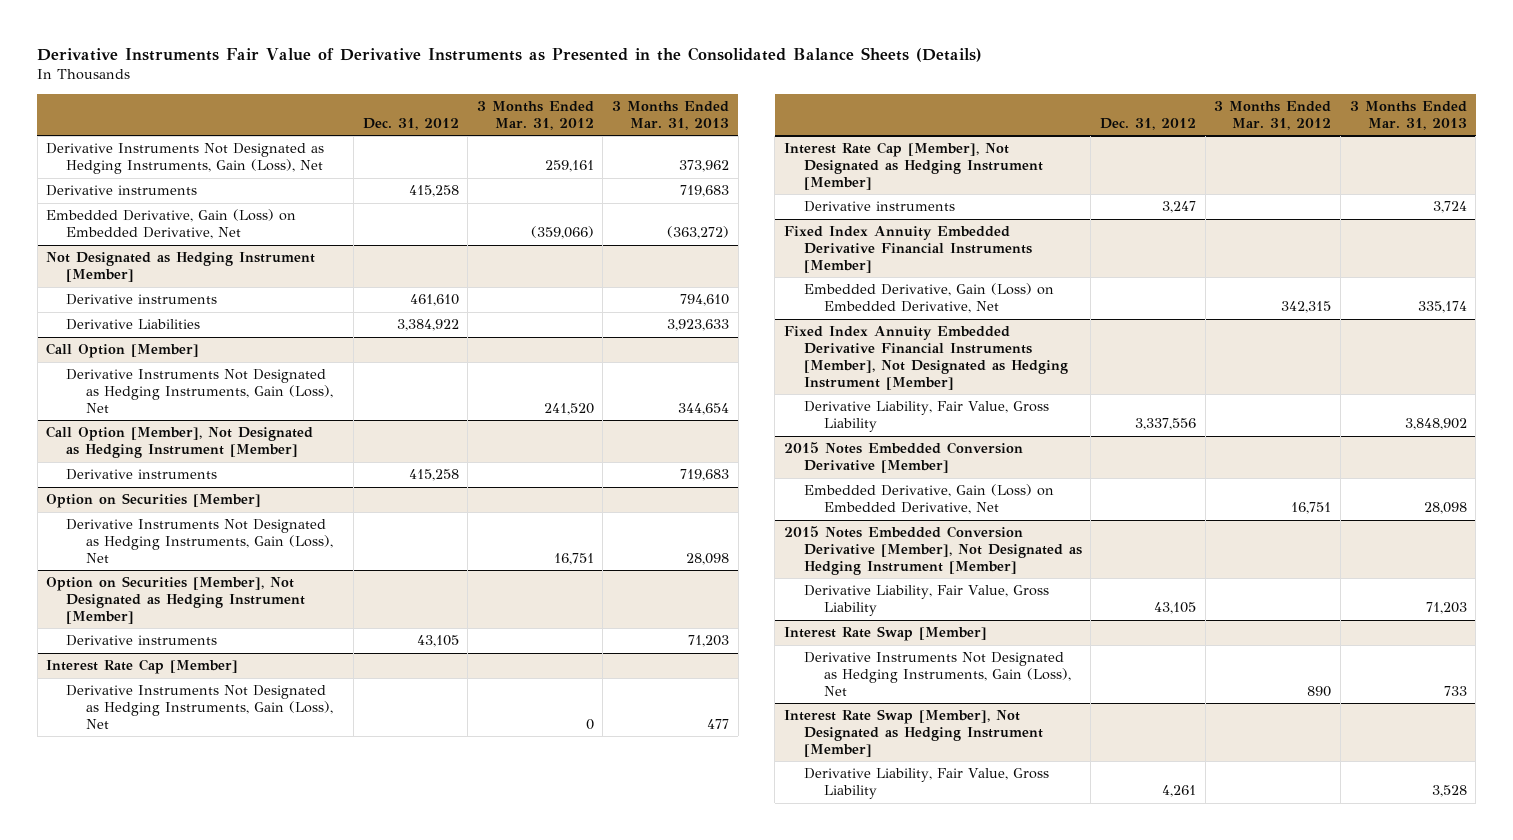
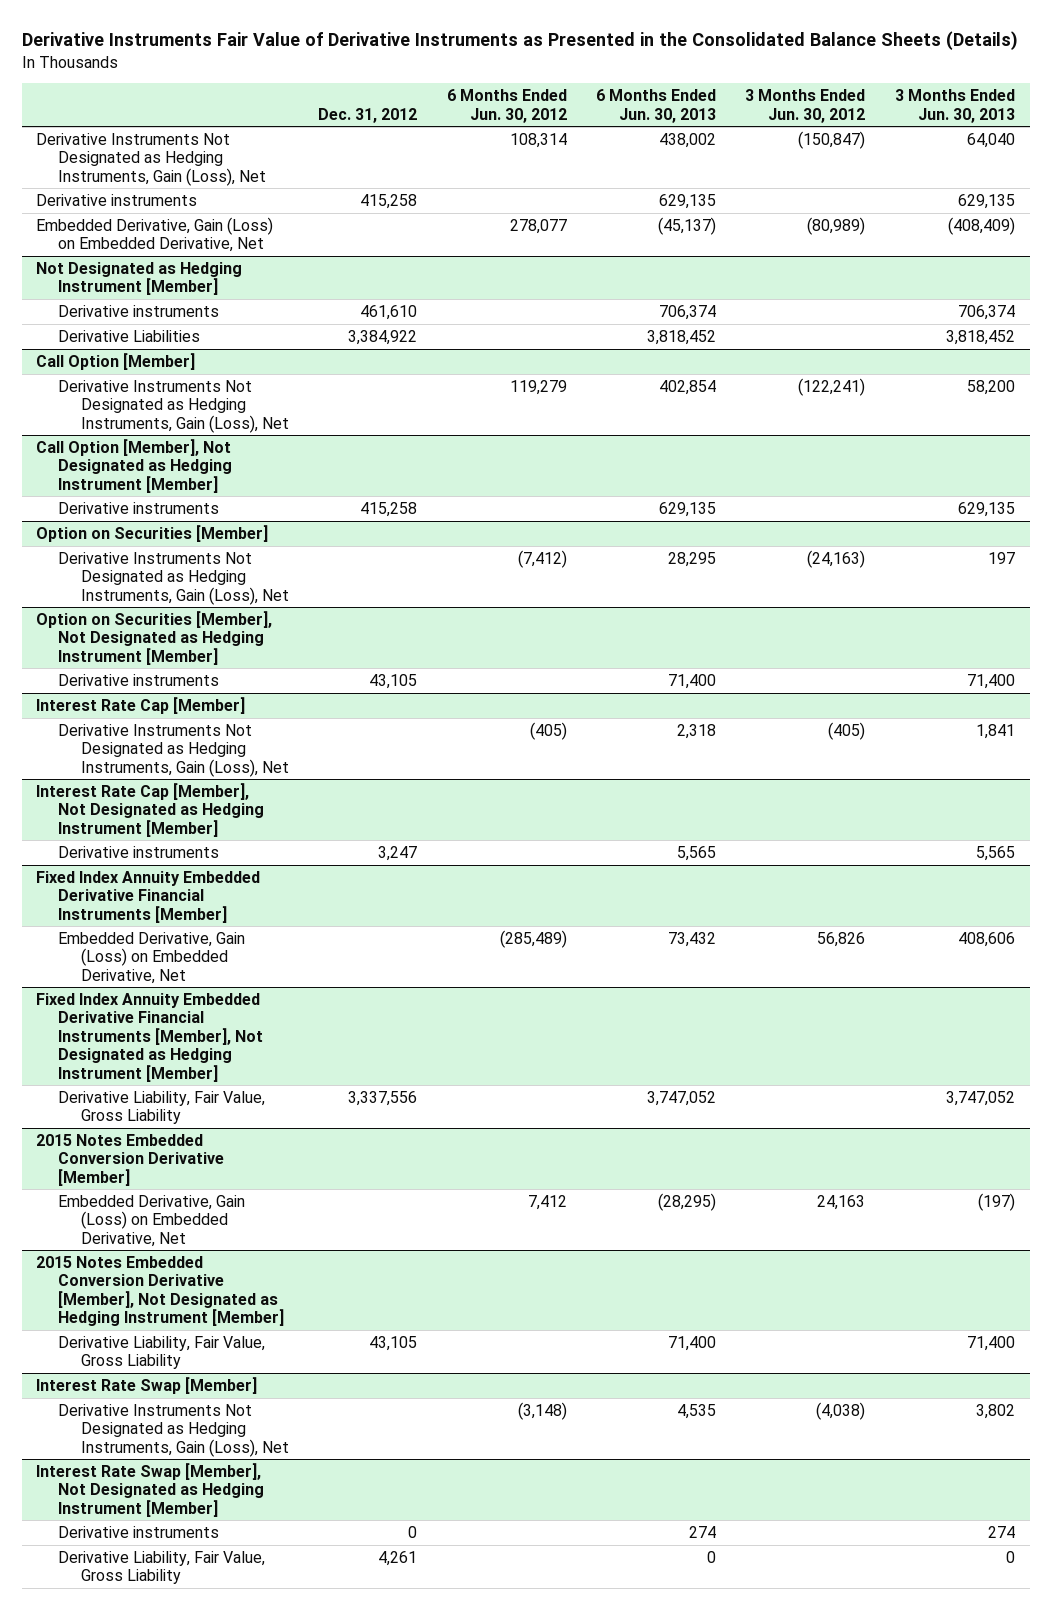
[476,101,594,131] 3 Months Ended Mar. 31, 2012 -> none
[612,101,730,131] 3 Months Ended Mar. 31, 2013 -> none
none -> [446,89,567,123] 6 Months Ended Jun. 30, 2012
none -> [595,89,716,123] 6 Months Ended Jun. 30, 2013
none -> [745,89,866,123] 3 Months Ended Jun. 30, 2012
none -> [894,89,1015,123] 3 Months Ended Jun. 30, 2013
none -> [58,1525,220,1538] Derivative instruments

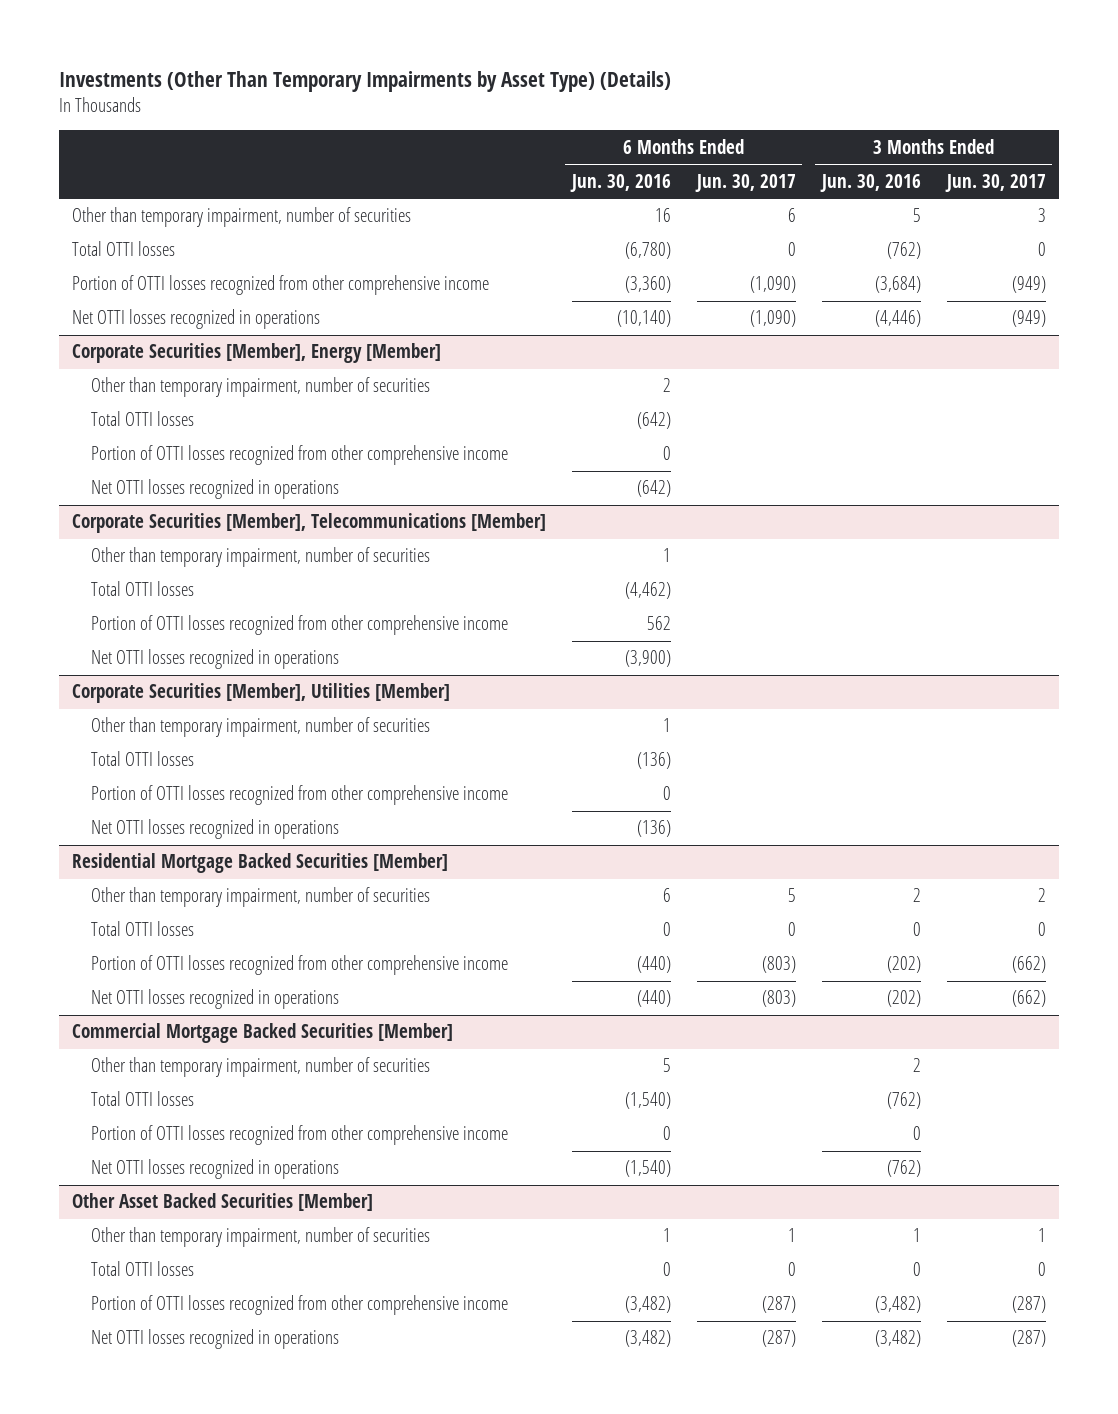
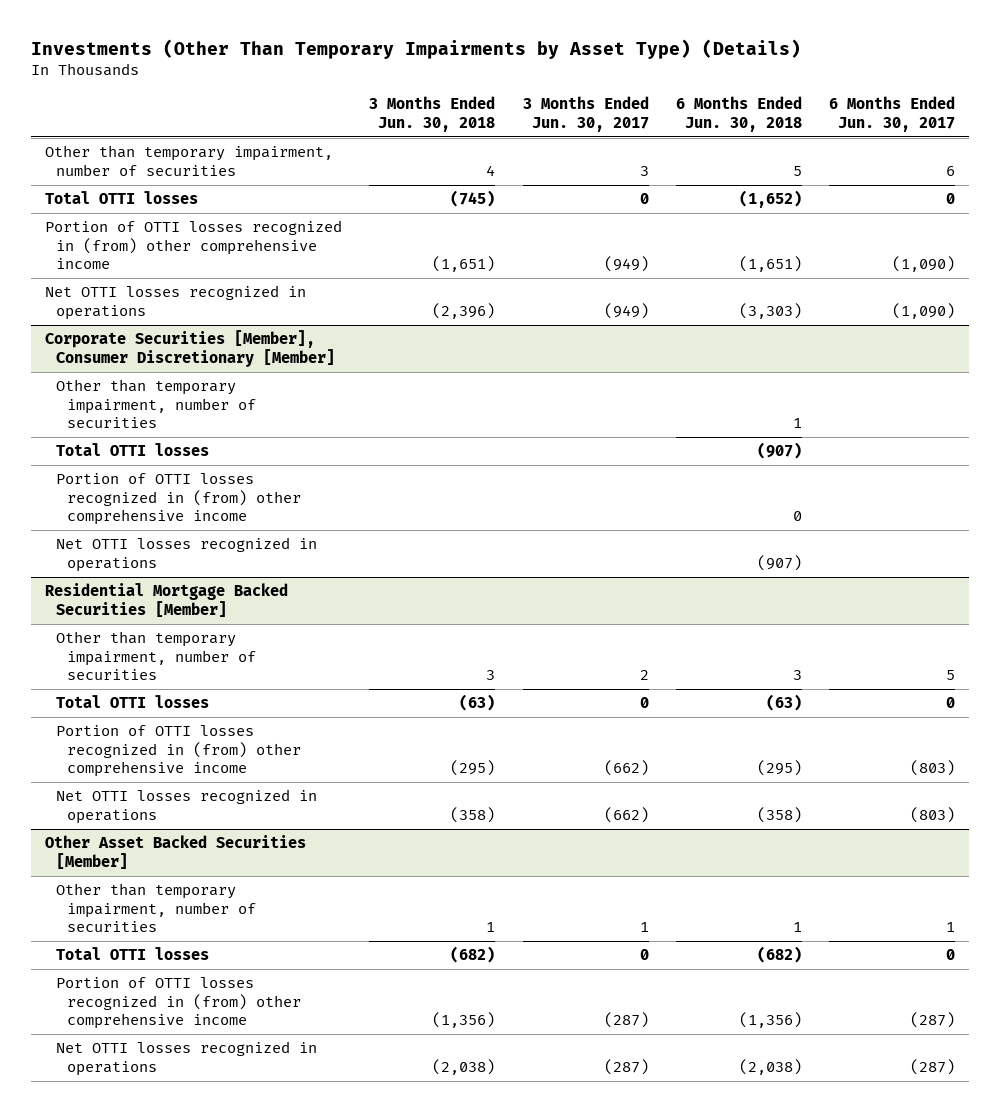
[569,173,671,192] Jun. 30, 2016 -> none
[819,173,921,192] Jun. 30, 2016 -> none
none -> [369,96,496,132] 3 Months Ended Jun. 30, 2018
none -> [676,96,803,132] 6 Months Ended Jun. 30, 2018
[71,275,489,296] Portion of OTTI losses recognized from other comprehensive income -> [44,220,342,270] Portion of OTTI losses recognized in (from) other comprehensive income
[71,343,441,364] Corporate Securities [Member], Energy [Member] -> none
[90,377,430,398] Other than temporary impairment, number of securities -> none
[90,411,194,427] Total OTTI losses -> none
[90,445,508,466] Portion of OTTI losses recognized from other comprehensive income -> none
[90,479,339,500] Net OTTI losses recognized in operations -> none
[71,513,546,534] Corporate Securities [Member], Telecommunications [Member] -> none
[90,547,430,568] Other than temporary impairment, number of securities -> none
[90,581,194,597] Total OTTI losses -> none
[90,615,508,636] Portion of OTTI losses recognized from other comprehensive income -> none
[90,649,339,670] Net OTTI losses recognized in operations -> none
[71,683,450,704] Corporate Securities [Member], Utilities [Member] -> none
[90,717,430,738] Other than temporary impairment, number of securities -> none
[90,751,194,767] Total OTTI losses -> none
[90,785,508,806] Portion of OTTI losses recognized from other comprehensive income -> none
[90,819,339,840] Net OTTI losses recognized in operations -> none
none -> [44,330,335,367] Corporate Securities [Member], Consumer Discretionary [Member]
none -> [55,379,256,429] Other than temporary impairment, number of securities
none -> [55,443,209,457] Total OTTI losses
none -> [55,473,301,526] Portion of OTTI losses recognized in (from) other comprehensive income
none -> [55,537,317,572] Net OTTI losses recognized in operations
[90,955,508,976] Portion of OTTI losses recognized from other comprehensive income -> [55,725,301,778] Portion of OTTI losses recognized in (from) other comprehensive income
[71,1023,453,1044] Commercial Mortgage Backed Securities [Member] -> none
[90,1057,430,1078] Other than temporary impairment, number of securities -> none
[90,1091,194,1107] Total OTTI losses -> none
[90,1125,508,1146] Portion of OTTI losses recognized from other comprehensive income -> none
[90,1159,339,1180] Net OTTI losses recognized in operations -> none
[90,1295,508,1316] Portion of OTTI losses recognized from other comprehensive income -> [55,977,301,1030] Portion of OTTI losses recognized in (from) other comprehensive income

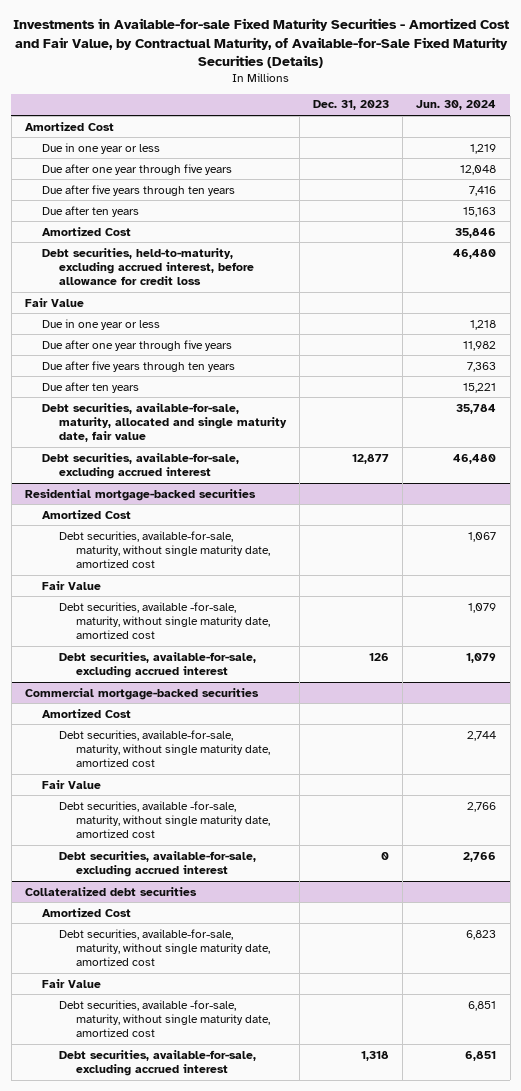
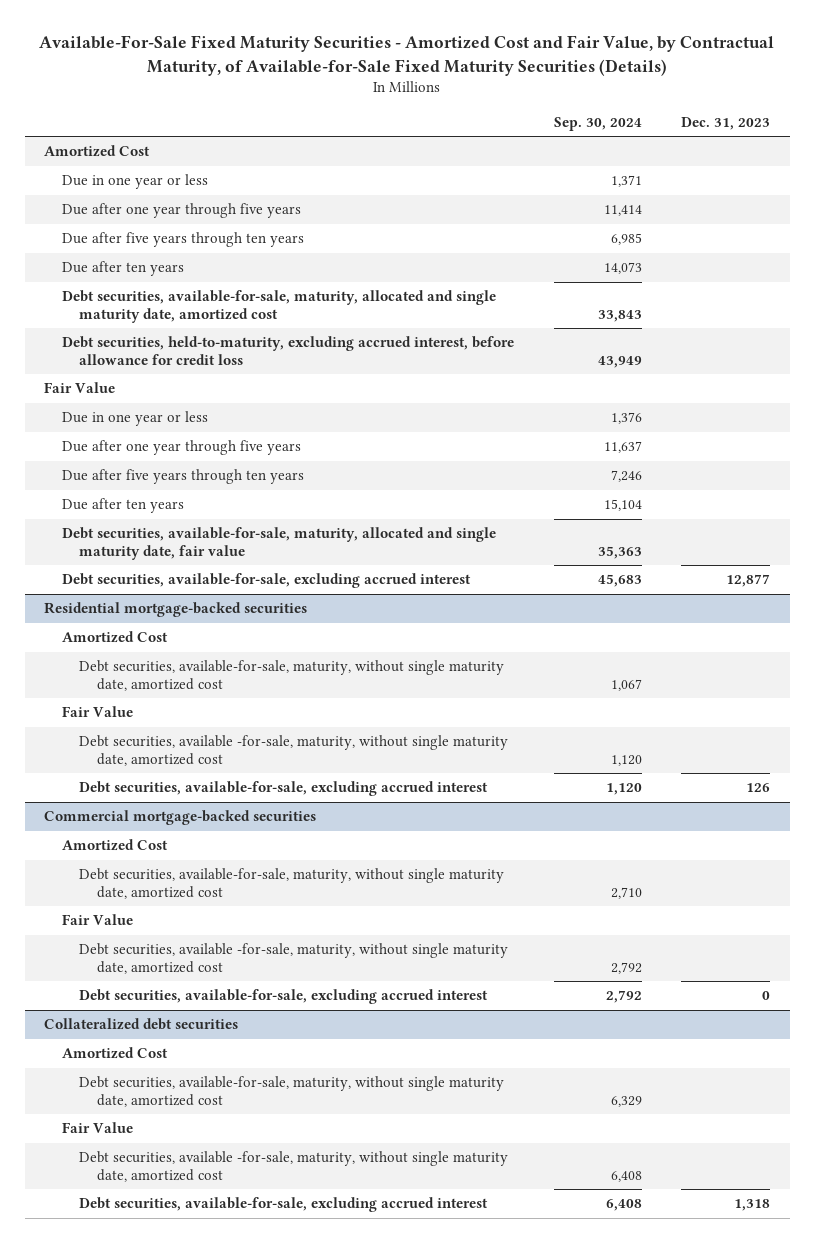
[12,18,509,69] Investments in Available-for-sale Fixed Maturity Securities - Amortized Cost and Fair Value, by Contractual Maturity, of Available-for-Sale Fixed Maturity Securities (Details) -> [39,35,775,76] Available-For-Sale Fixed Maturity Securities - Amortized Cost and Fair Value, by Contractual Maturity, of Available-for-Sale Fixed Maturity Securities (Details)
[416,100,497,111] Jun. 30, 2024 -> none
none -> [553,116,642,131] Sep. 30, 2024
[41,226,131,236] Amortized Cost -> [61,290,496,323] Debt securities, available-for-sale, maturity, allocated and single maturity date, amortized cost

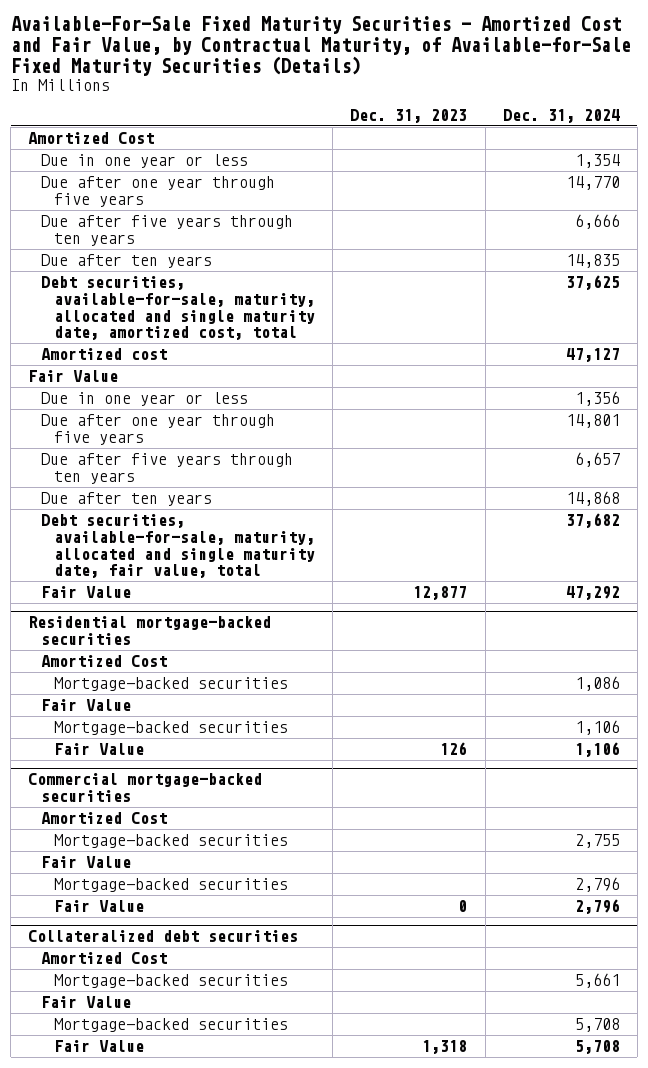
[553,116,642,131] Sep. 30, 2024 -> none
none -> [502,108,620,123] Dec. 31, 2024
[61,290,496,323] Debt securities, available-for-sale, maturity, allocated and single maturity date, amortized cost -> [41,275,316,341] Debt securities, available-for-sale, maturity, allocated and single maturity date, amortized cost, total
[61,336,514,365] Debt securities, held-to-maturity, excluding accrued interest, before allowance for credit loss -> [41,347,168,360] Amortized cost
[61,527,496,560] Debt securities, available-for-sale, maturity, allocated and single maturity date, fair value -> [41,513,316,579] Debt securities, available-for-sale, maturity, allocated and single maturity date, fair value, total
[61,573,471,589] Debt securities, available-for-sale, excluding accrued interest -> [41,585,132,598] Fair Value
[79,660,505,691] Debt securities, available-for-sale, maturity, without single maturity date, amortized cost -> [54,676,289,691] Mortgage-backed securities
[79,735,509,766] Debt securities, available -for-sale, maturity, without single maturity date, amortized cost -> [54,720,289,735] Mortgage-backed securities
[79,781,489,797] Debt securities, available-for-sale, excluding accrued interest -> [54,742,145,755] Fair Value
[79,868,505,899] Debt securities, available-for-sale, maturity, without single maturity date, amortized cost -> [54,833,289,848] Mortgage-backed securities
[79,943,509,974] Debt securities, available -for-sale, maturity, without single maturity date, amortized cost -> [54,877,289,892] Mortgage-backed securities
[79,989,489,1005] Debt securities, available-for-sale, excluding accrued interest -> [54,899,145,912] Fair Value
[79,1076,505,1107] Debt securities, available-for-sale, maturity, without single maturity date, amortized cost -> [54,973,289,988] Mortgage-backed securities
[79,1151,509,1182] Debt securities, available -for-sale, maturity, without single maturity date, amortized cost -> [54,1017,289,1032] Mortgage-backed securities
[79,1197,489,1213] Debt securities, available-for-sale, excluding accrued interest -> [54,1039,145,1052] Fair Value

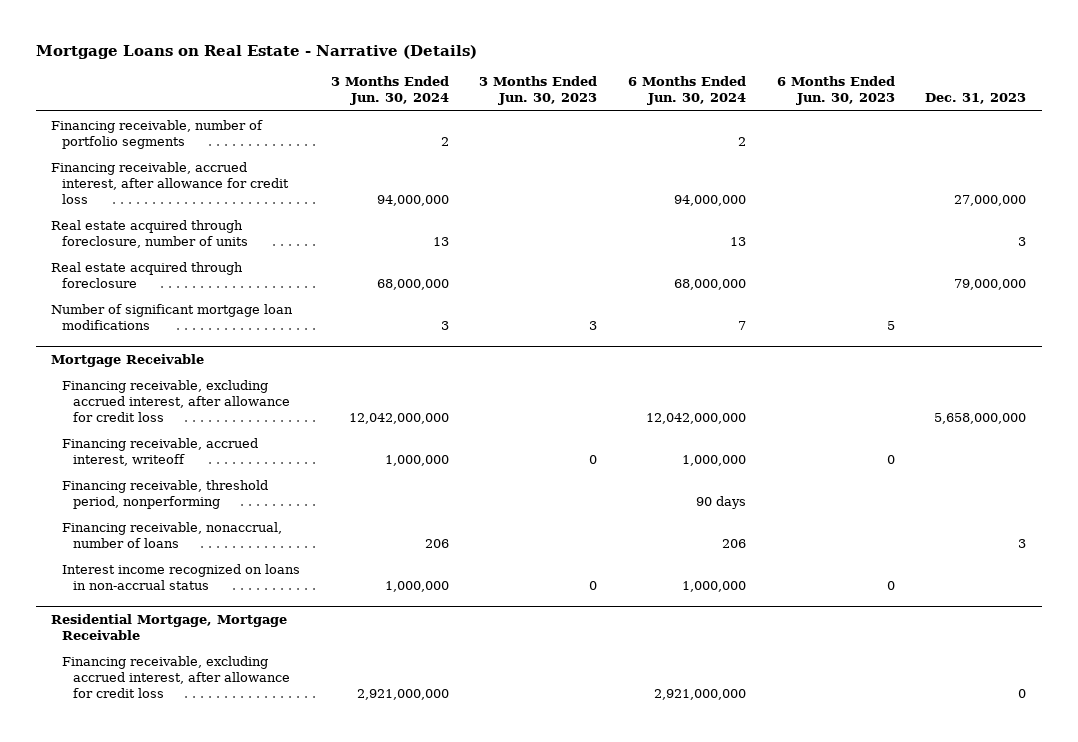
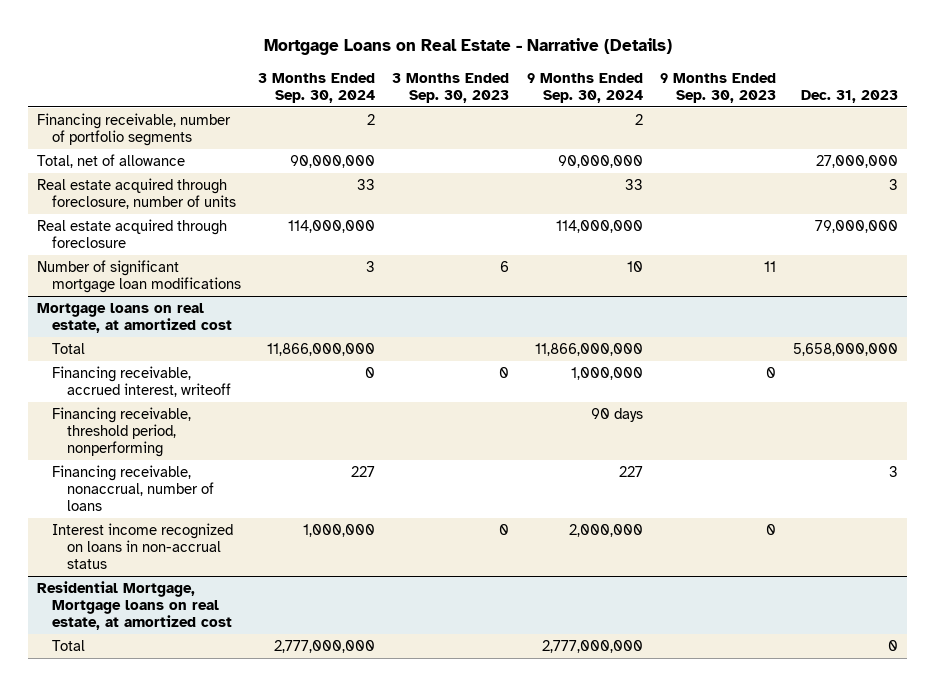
[330,76,449,106] 3 Months Ended Jun. 30, 2024 -> none
[479,76,598,106] 3 Months Ended Jun. 30, 2023 -> none
[628,76,747,106] 6 Months Ended Jun. 30, 2024 -> none
[776,76,895,106] 6 Months Ended Jun. 30, 2023 -> none
none -> [258,72,376,103] 3 Months Ended Sep. 30, 2024
none -> [392,72,510,103] 3 Months Ended Sep. 30, 2023
none -> [526,72,643,103] 9 Months Ended Sep. 30, 2024
none -> [660,72,777,103] 9 Months Ended Sep. 30, 2023
[51,161,290,204] Financing receivable, accrued interest, after allowance for credit loss -> [36,153,185,168] Total, net of allowance
[51,353,205,367] Mortgage Receivable -> [36,302,232,333] Mortgage loans on real estate, at amortized cost
[62,379,291,422] Financing receivable, excluding accrued interest, after allowance for credit loss -> [51,342,85,354] Total
[51,613,288,640] Residential Mortgage, Mortgage Receivable -> none
[62,655,291,698] Financing receivable, excluding accrued interest, after allowance for credit loss -> none
none -> [36,580,232,630] Residential Mortgage, Mortgage loans on real estate, at amortized cost
none -> [51,639,85,651] Total

